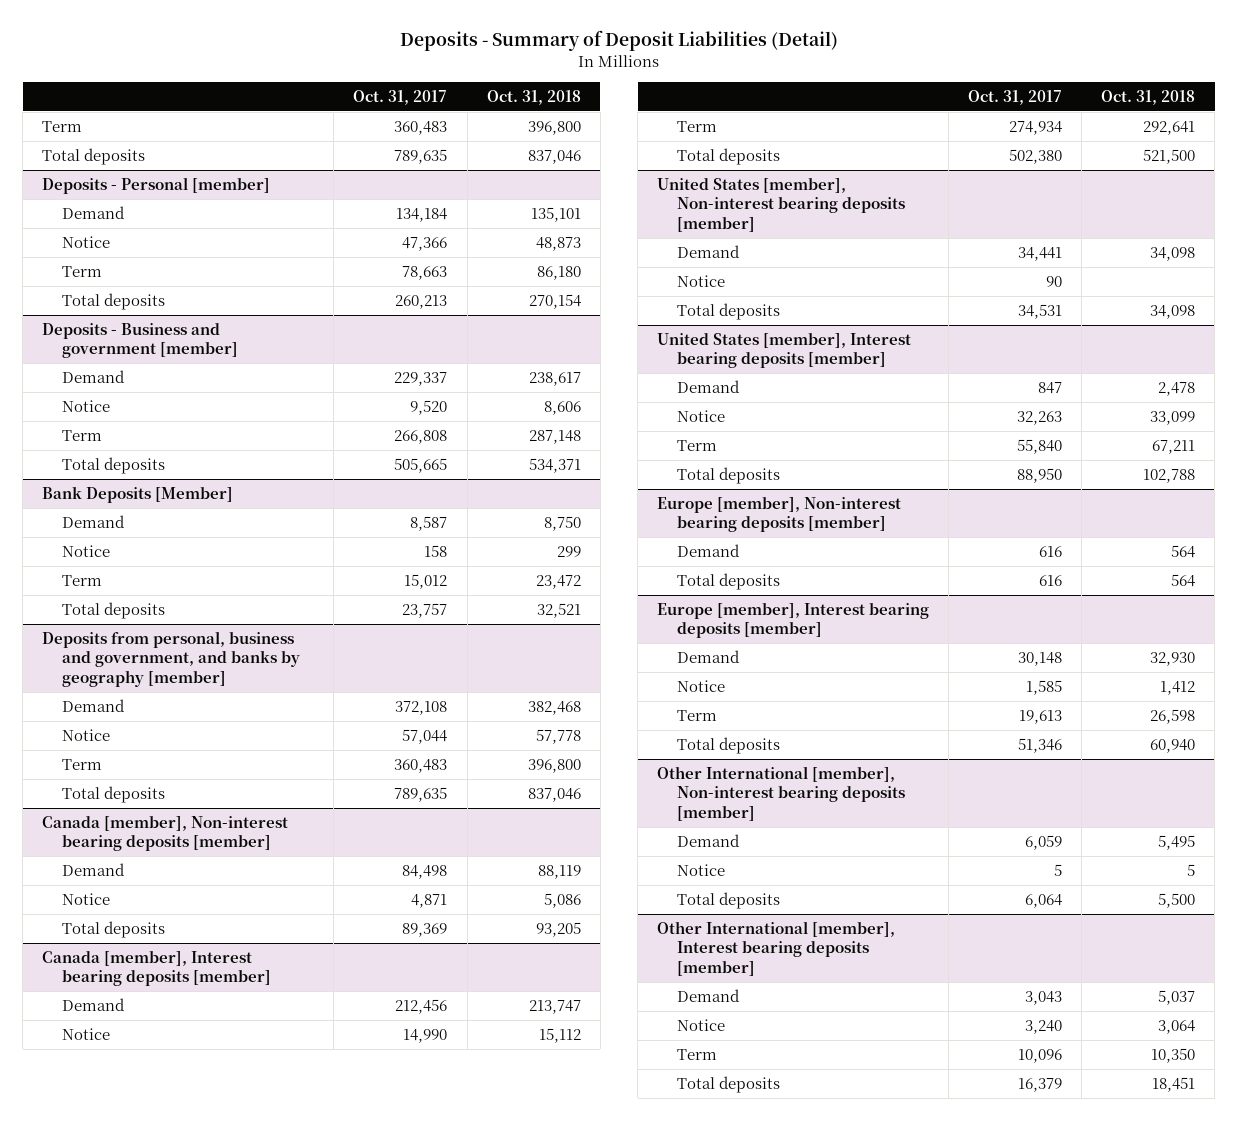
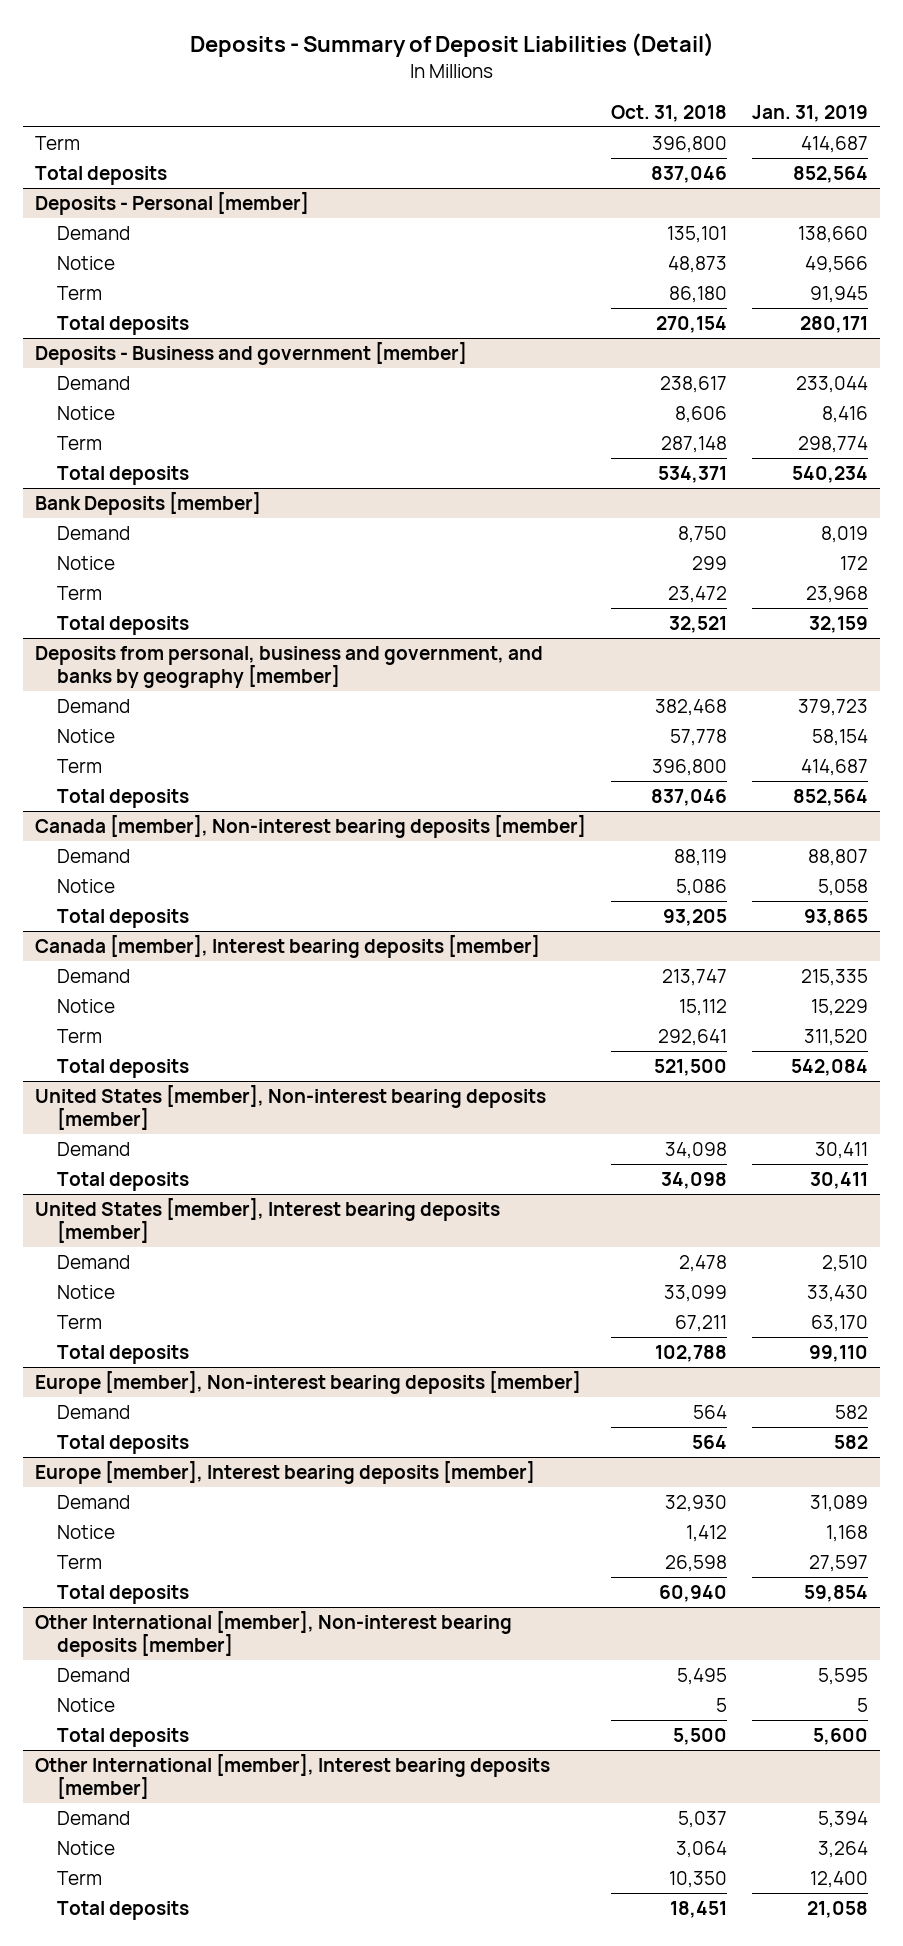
[353,89,448,105] Oct. 31, 2017 -> none
none -> [751,104,868,122] Jan. 31, 2019
[42,485,234,503] Bank Deposits [Member] -> [35,491,262,515] Bank Deposits [member]
[676,274,725,287] Notice -> none

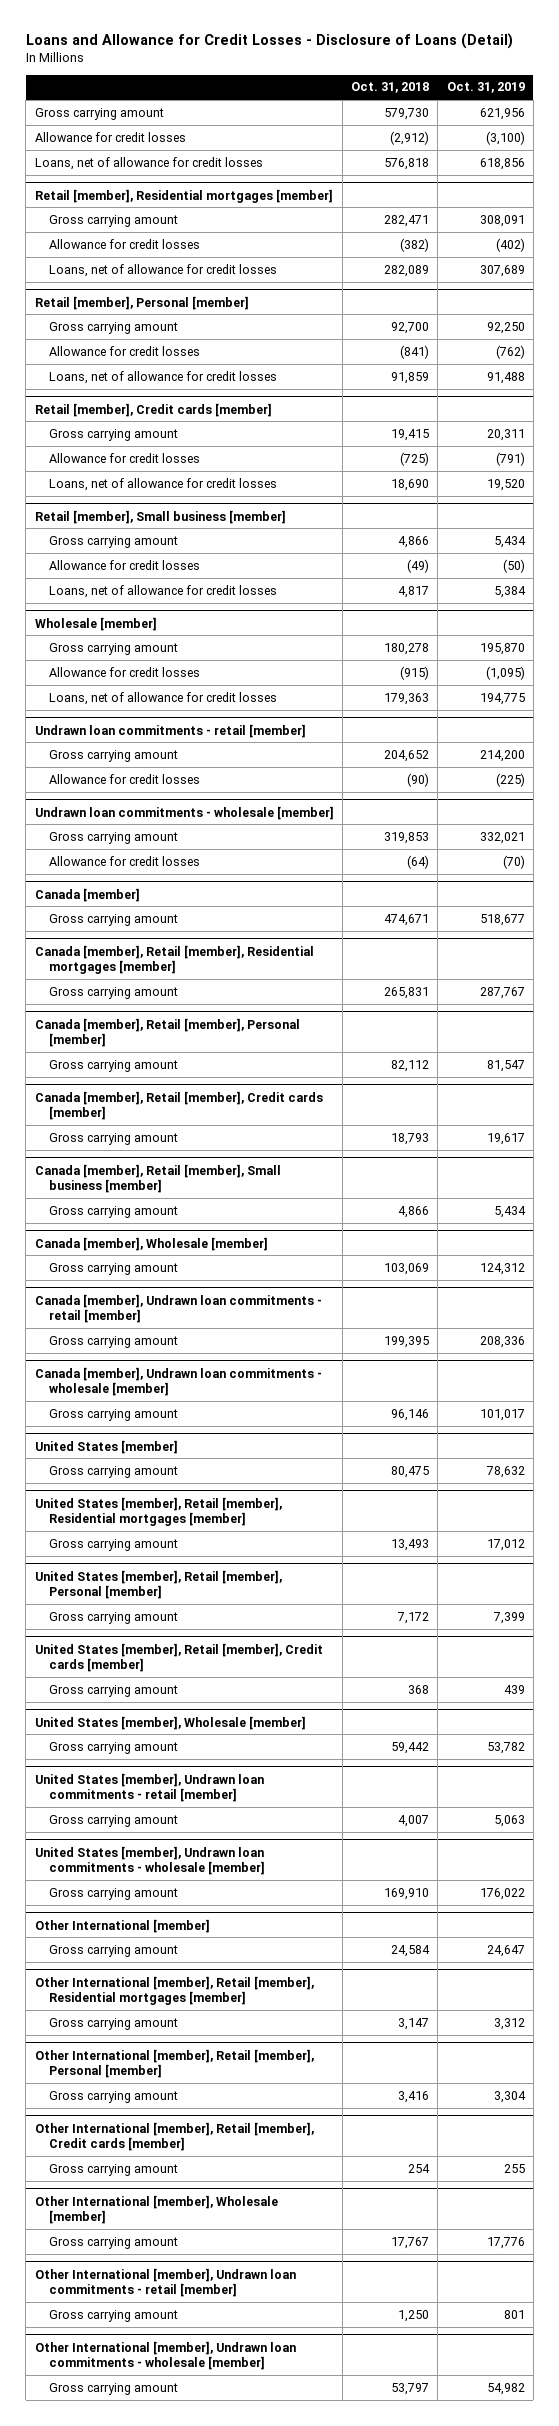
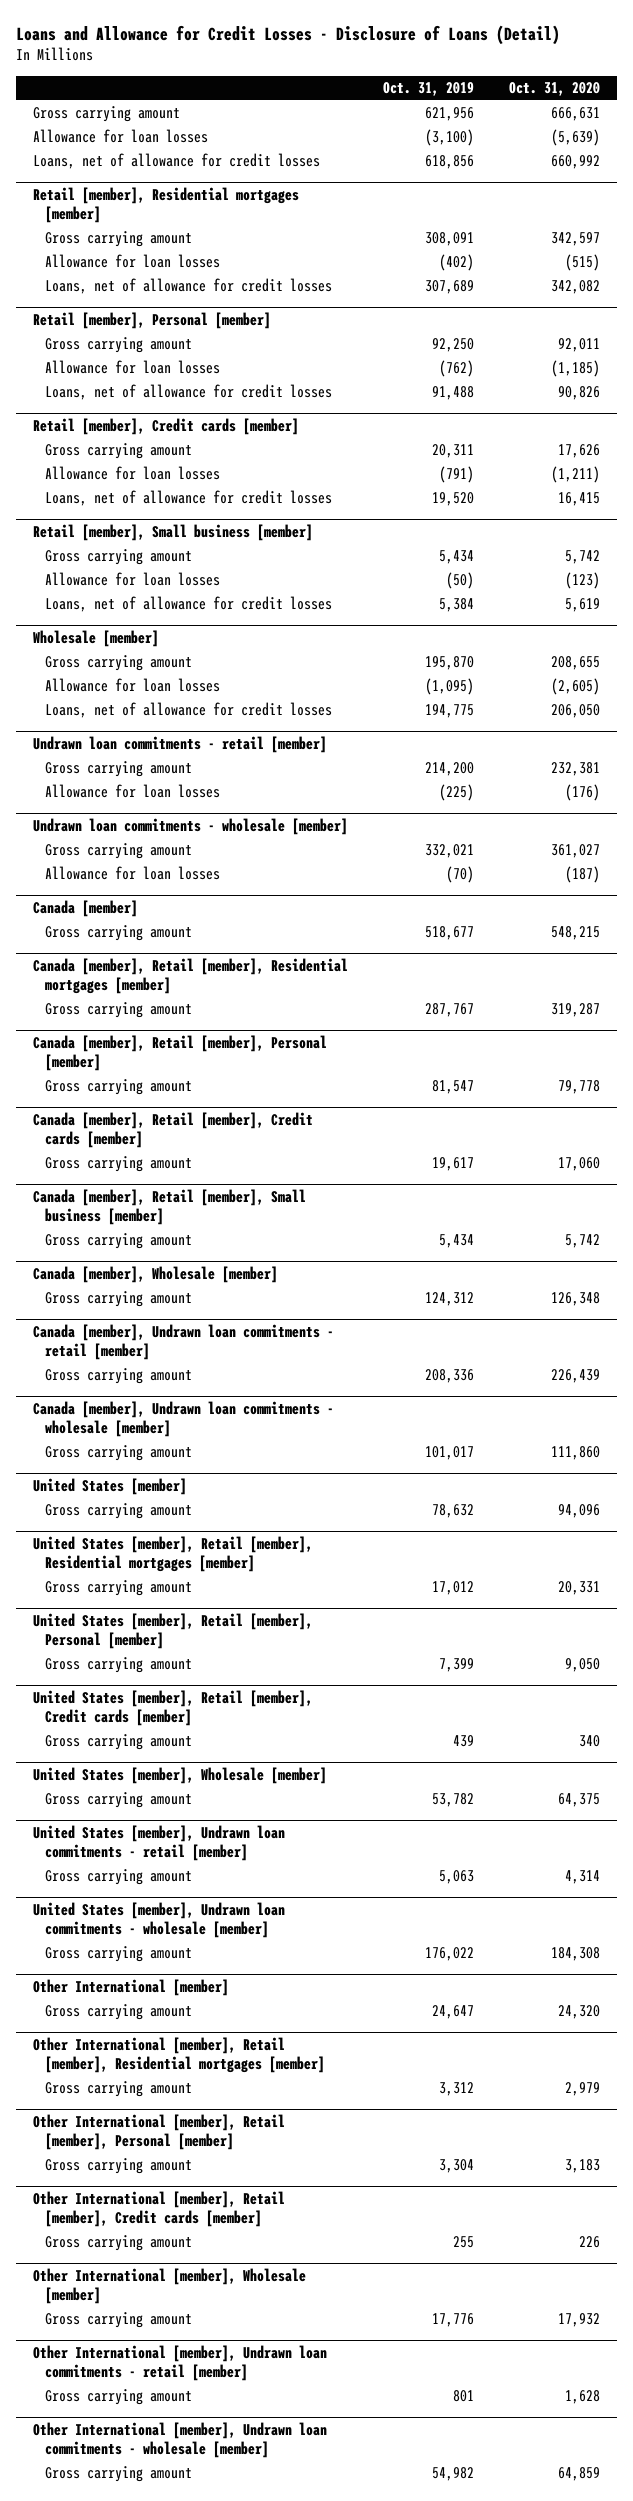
[351,82,430,94] Oct. 31, 2018 -> none
none -> [508,82,600,97] Oct. 31, 2020
[34,131,186,142] Allowance for credit losses -> [33,129,209,144] Allowance for loan losses
[49,238,201,249] Allowance for credit losses -> [45,254,221,269] Allowance for loan losses
[49,345,201,356] Allowance for credit losses -> [45,360,221,375] Allowance for loan losses
[49,452,201,463] Allowance for credit losses -> [45,466,221,481] Allowance for loan losses
[49,559,201,570] Allowance for credit losses -> [45,572,221,587] Allowance for loan losses
[49,666,201,677] Allowance for credit losses -> [45,678,221,693] Allowance for loan losses
[49,773,201,784] Allowance for credit losses -> [45,784,221,799] Allowance for loan losses
[49,855,201,866] Allowance for credit losses -> [45,866,221,881] Allowance for loan losses

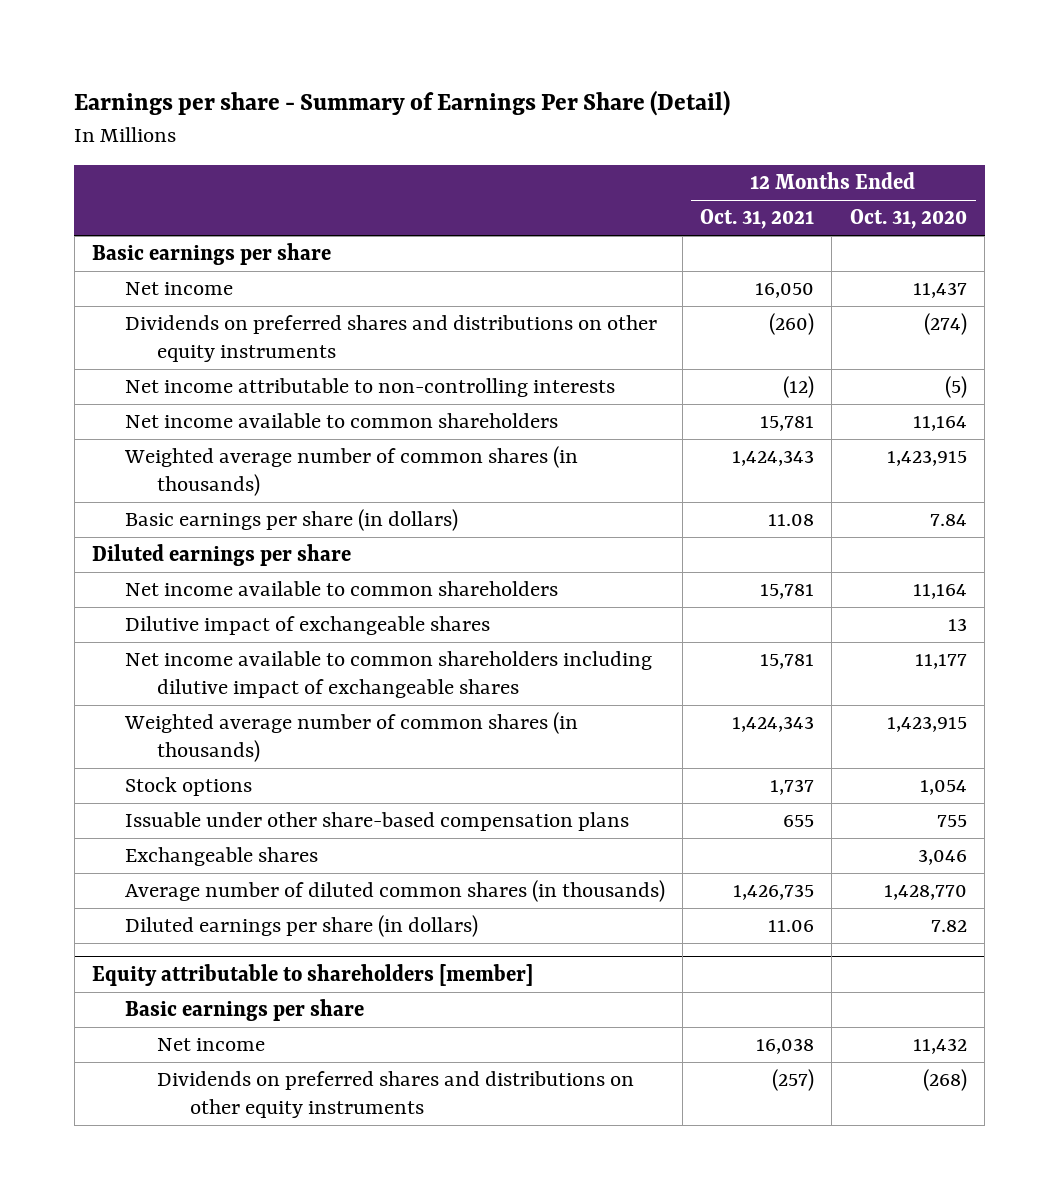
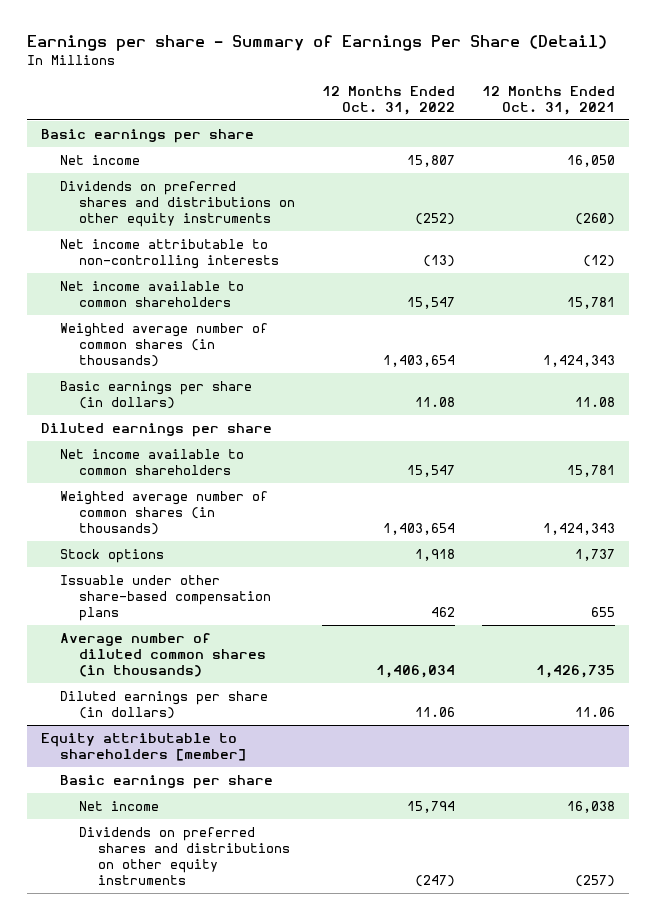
[849,209,967,230] Oct. 31, 2020 -> none
none -> [321,85,455,115] 12 Months Ended Oct. 31, 2022
[124,616,490,636] Dilutive impact of exchangeable shares -> none
[124,651,652,699] Net income available to common shareholders including dilutive impact of exchangeable shares -> none
[124,847,318,867] Exchangeable shares -> none

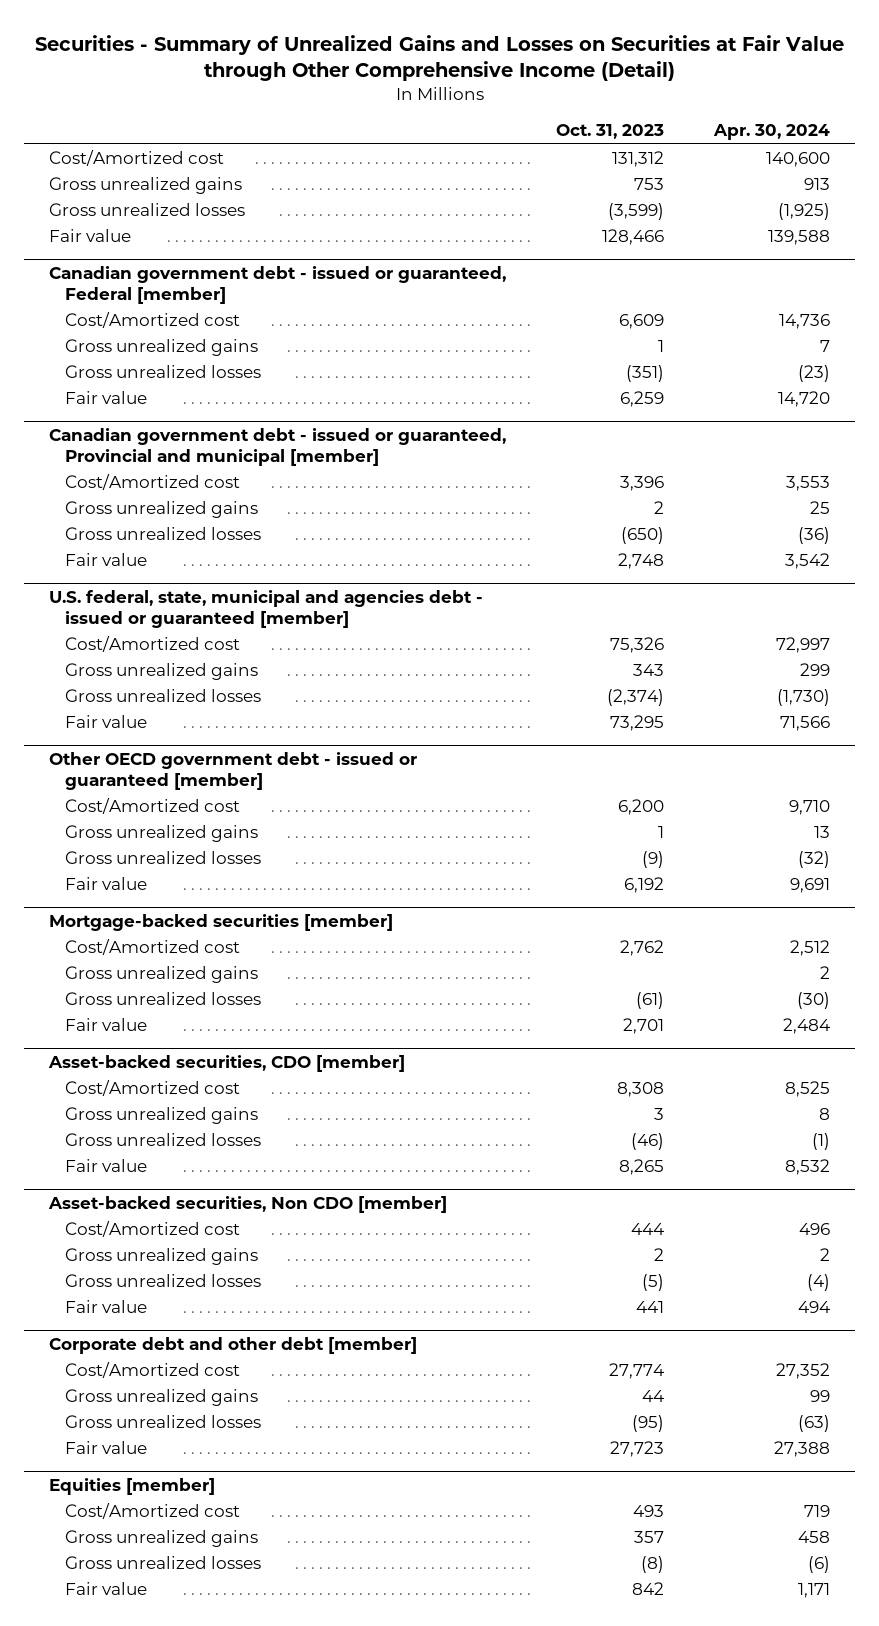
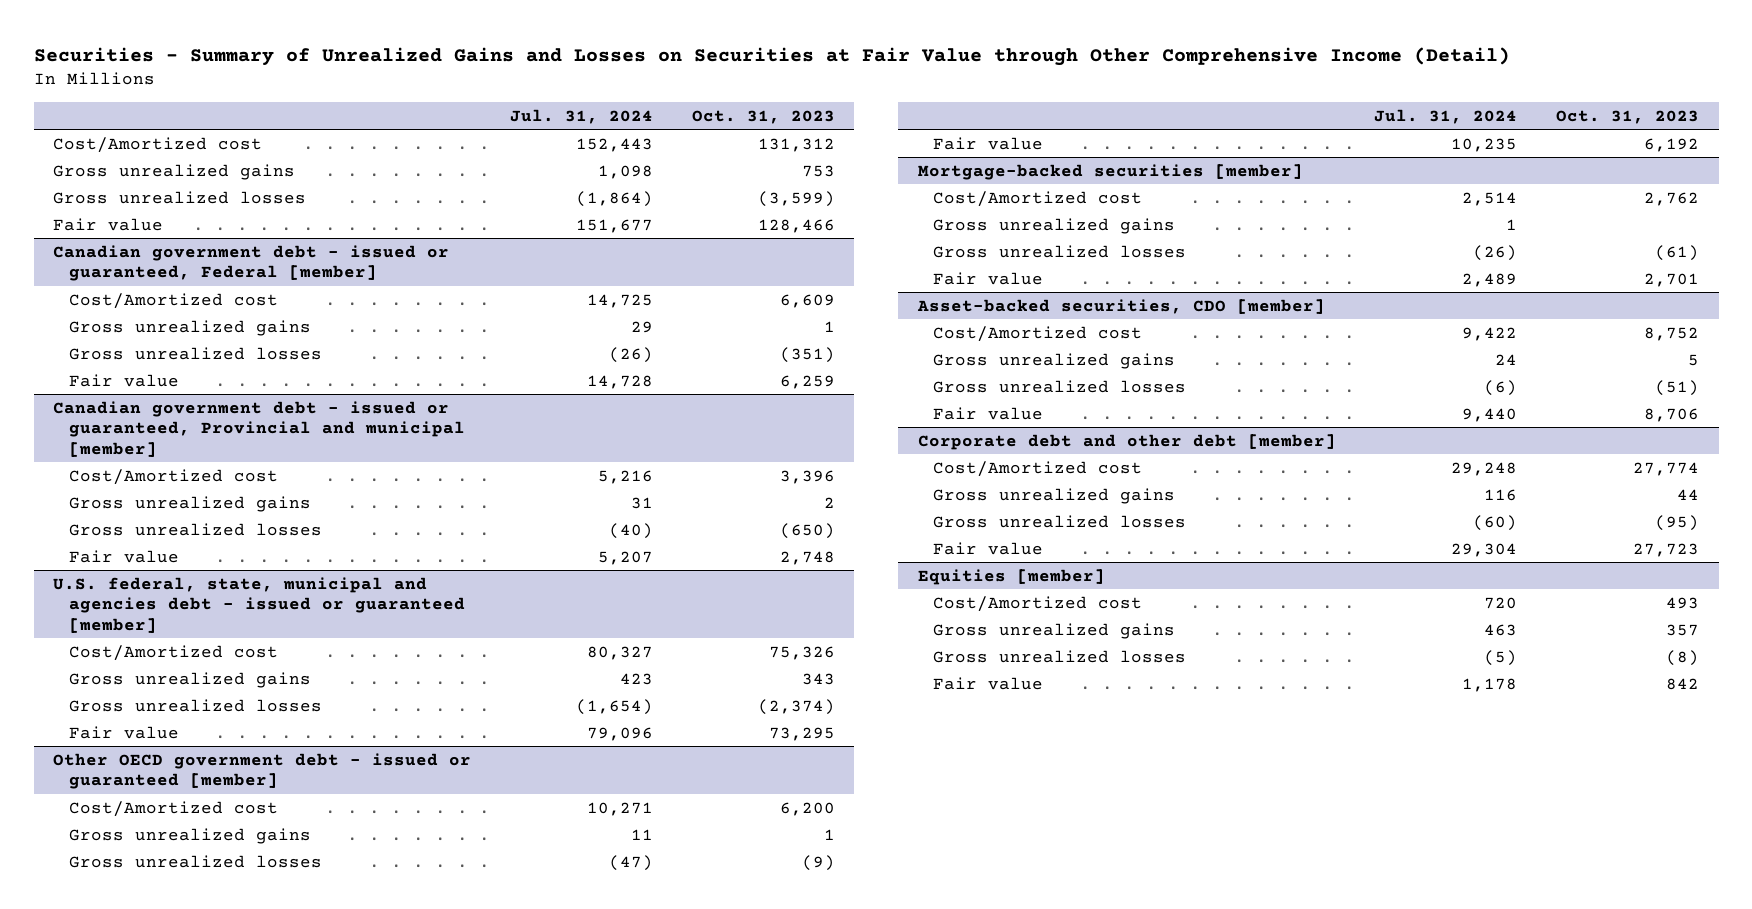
[712,124,830,141] Apr. 30, 2024 -> none
none -> [509,108,653,124] Jul. 31, 2024
[48,1195,448,1213] Asset-backed securities, Non CDO [member] -> none
[64,1221,240,1238] Cost/Amortized cost -> none
[64,1248,258,1266] Gross unrealized gains -> none
[64,1274,261,1288] Gross unrealized losses -> none
[64,1300,147,1314] Fair value -> none
[617,1082,665,1098] 8,308 -> [1644,326,1700,341] 8,752
[654,1108,665,1121] 3 -> [1688,353,1700,366] 5
[631,1133,665,1151] (46) -> [1655,379,1700,396] (51)
[619,1159,665,1176] 8,265 -> [1644,407,1700,422] 8,706

